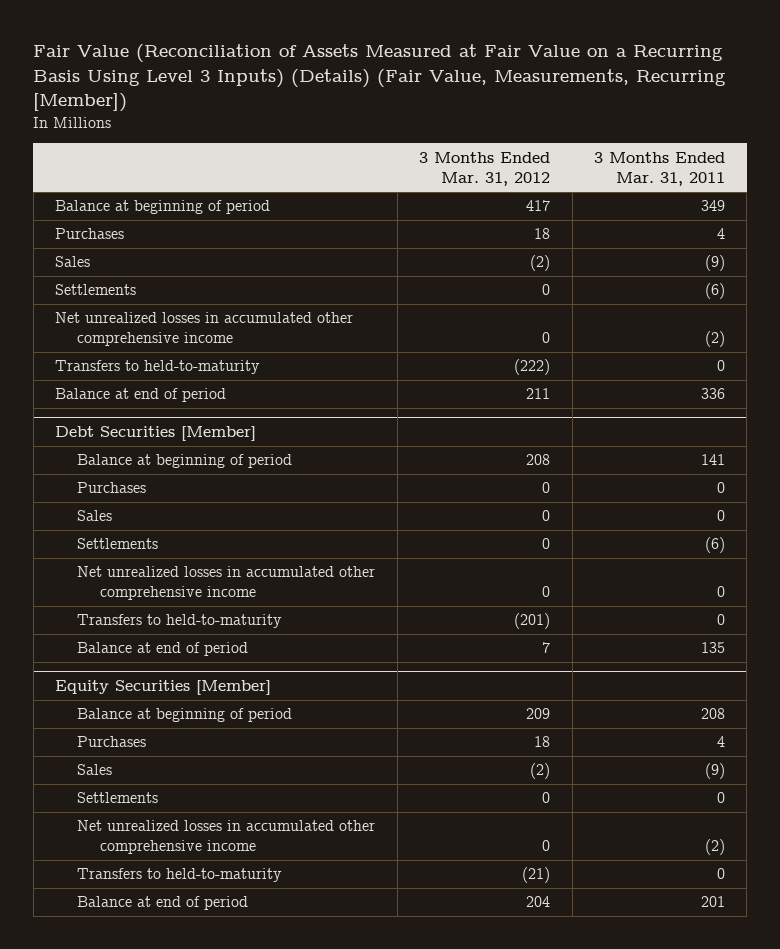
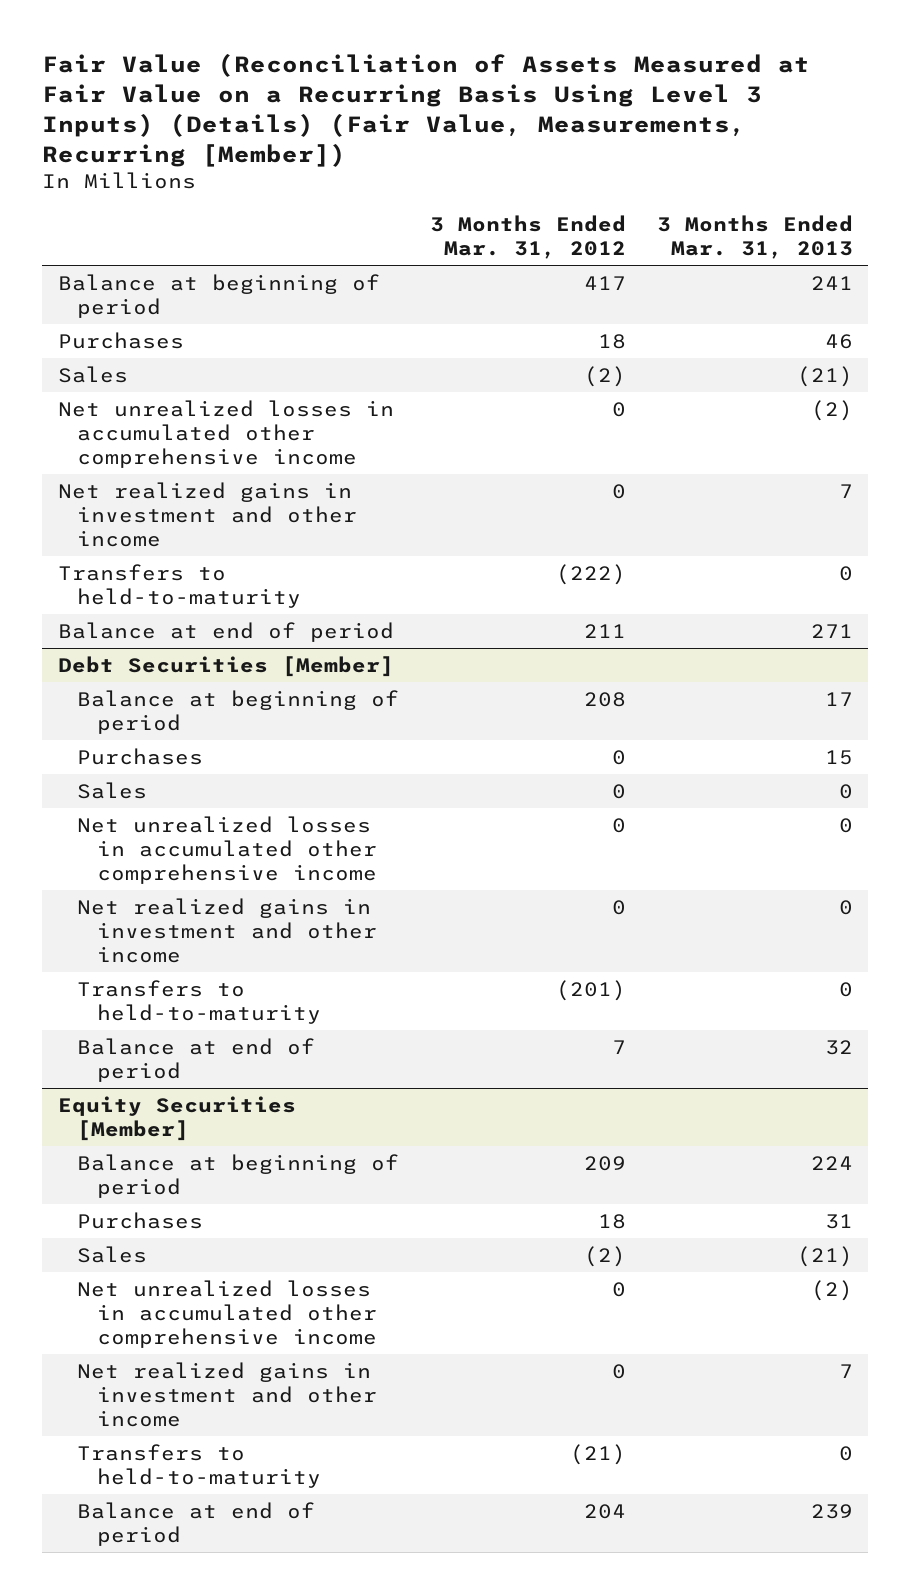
[594,151,726,186] 3 Months Ended Mar. 31, 2011 -> none
none -> [657,215,854,260] 3 Months Ended Mar. 31, 2013
[55,284,137,296] Settlements -> none
none -> [57,481,358,547] Net realized gains in investment and other income
[77,538,159,550] Settlements -> none
none -> [77,897,378,963] Net realized gains in investment and other income
[77,792,159,804] Settlements -> none
none -> [77,1361,378,1427] Net realized gains in investment and other income

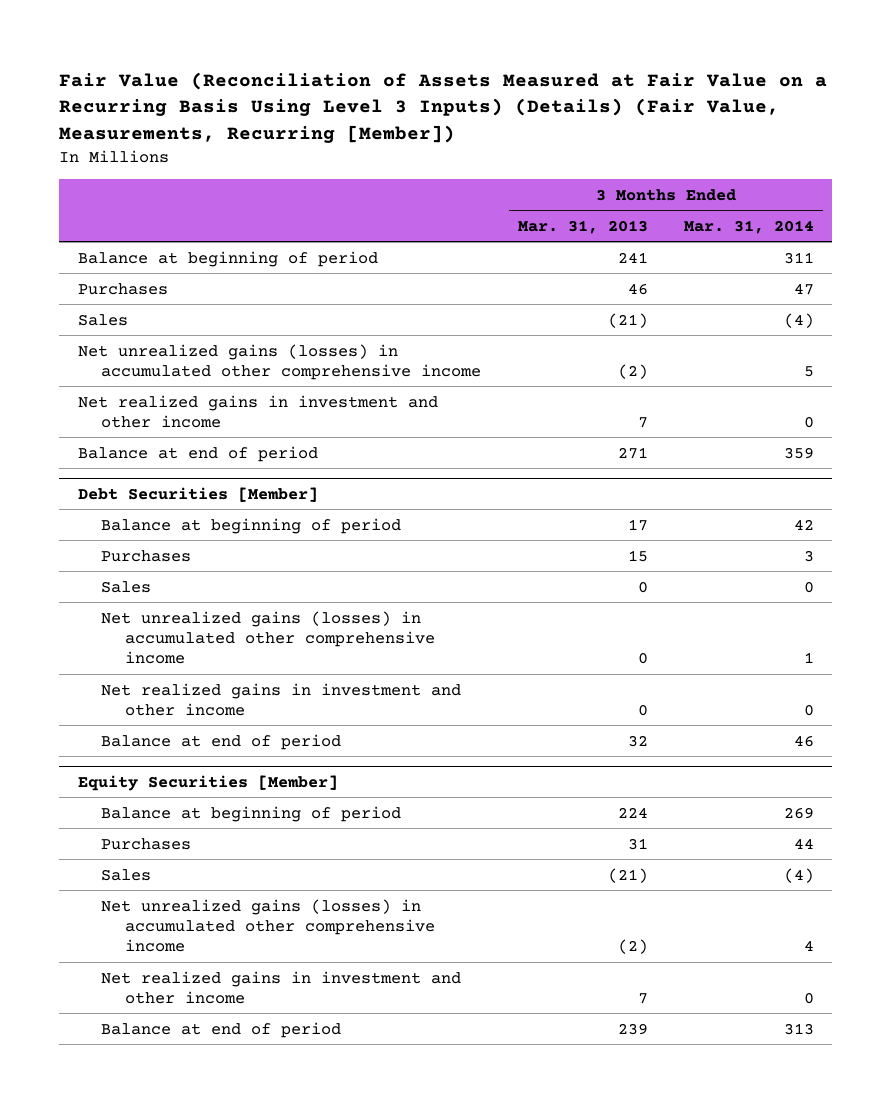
[430,215,627,260] 3 Months Ended Mar. 31, 2012 -> none
none -> [683,219,814,234] Mar. 31, 2014
[57,399,394,468] Net unrealized losses in accumulated other comprehensive income -> [77,343,482,380] Net unrealized gains (losses) in accumulated other comprehensive income
[57,563,302,608] Transfers to held-to-maturity -> none
[77,815,378,884] Net unrealized losses in accumulated other comprehensive income -> [101,610,436,664] Net unrealized gains (losses) in accumulated other comprehensive income
[77,979,322,1024] Transfers to held-to-maturity -> none
[77,1279,378,1348] Net unrealized losses in accumulated other comprehensive income -> [101,898,436,952] Net unrealized gains (losses) in accumulated other comprehensive income
[77,1443,322,1488] Transfers to held-to-maturity -> none

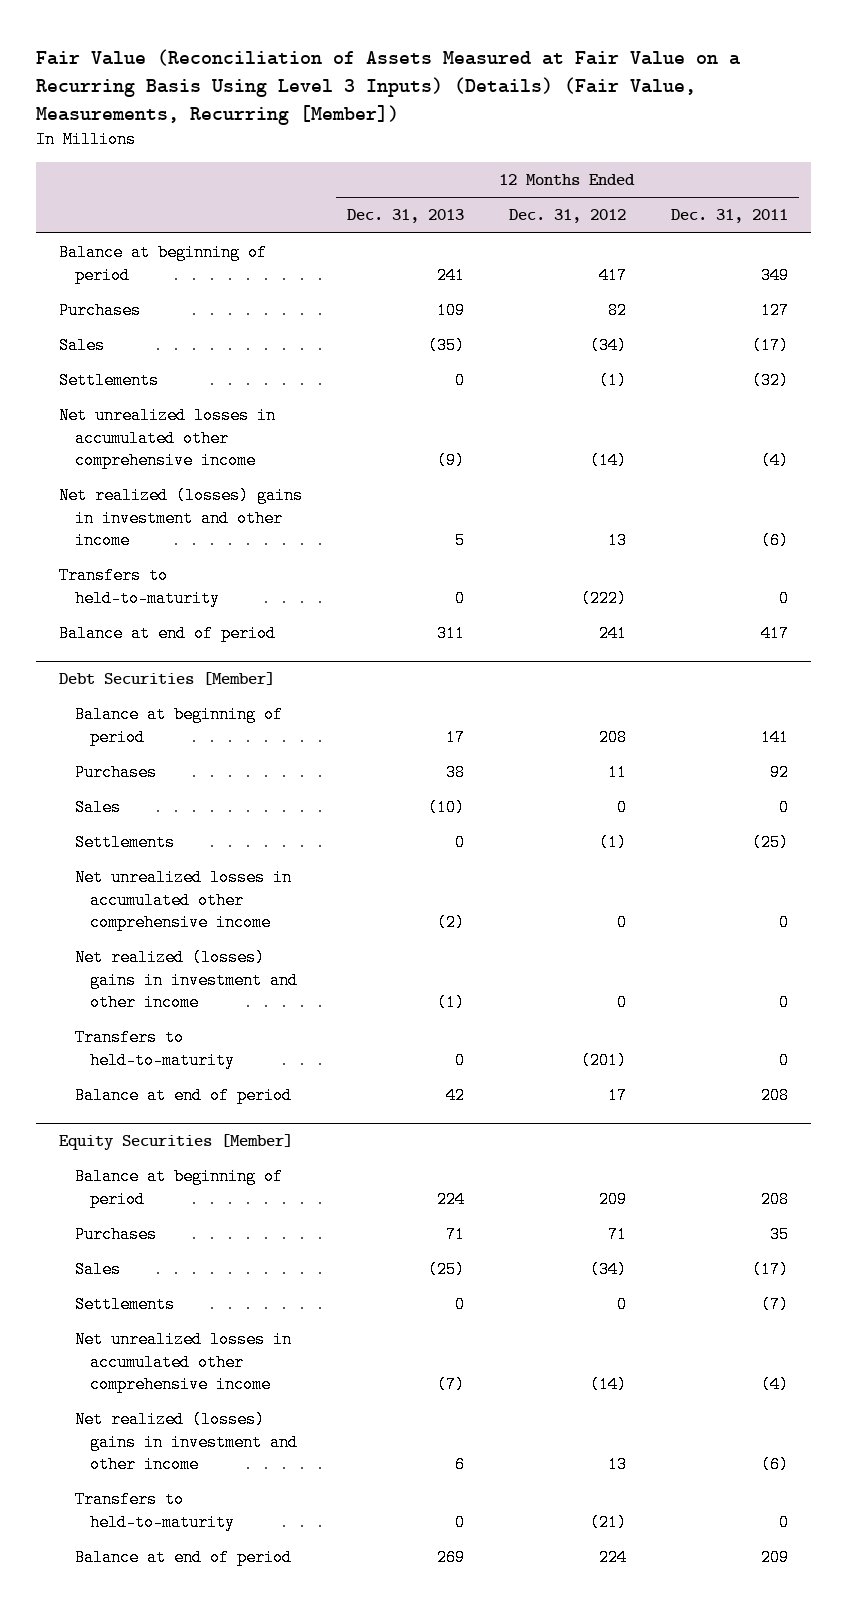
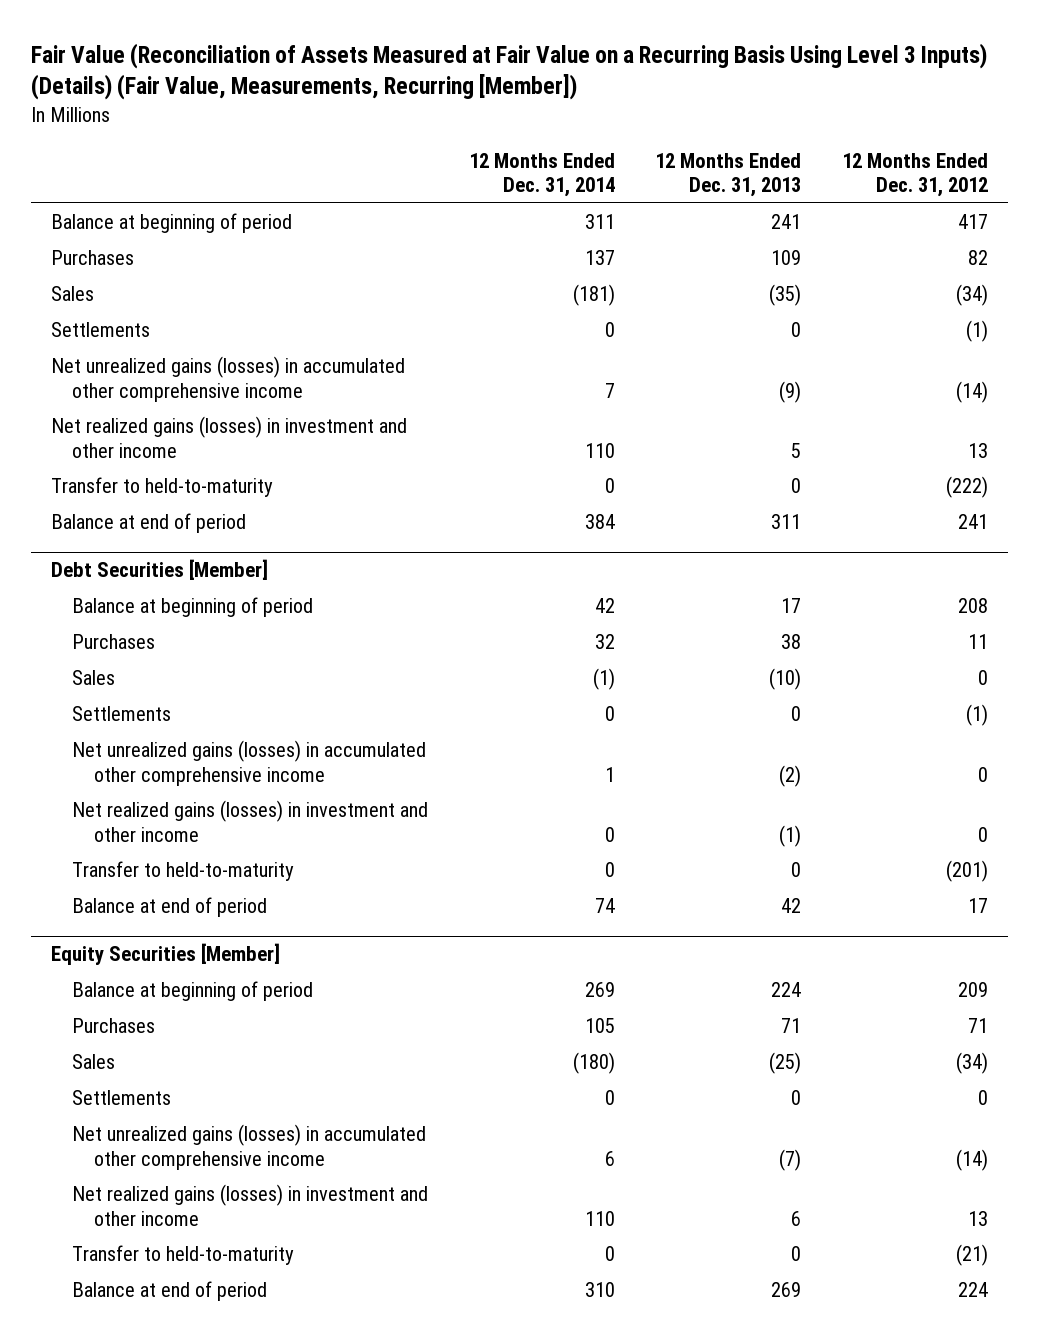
[671,209,789,224] Dec. 31, 2011 -> none
none -> [468,152,615,197] 12 Months Ended Dec. 31, 2014
[58,407,276,469] Net unrealized losses in accumulated other comprehensive income -> [51,356,406,402] Net unrealized gains (losses) in accumulated other comprehensive income
[58,487,303,549] Net realized (losses) gains in investment and other income -> [51,416,408,458] Net realized gains (losses) in investment and other income
[58,567,220,607] Transfers to held-to-maturity -> [51,477,274,498] Transfer to held-to-maturity
[74,869,292,931] Net unrealized losses in accumulated other comprehensive income -> [72,740,427,786] Net unrealized gains (losses) in accumulated other comprehensive income
[74,949,299,1011] Net realized (losses) gains in investment and other income -> [72,800,429,842] Net realized gains (losses) in investment and other income
[74,1029,236,1069] Transfers to held-to-maturity -> [72,861,295,882] Transfer to held-to-maturity
[74,1331,292,1393] Net unrealized losses in accumulated other comprehensive income -> [72,1124,427,1170] Net unrealized gains (losses) in accumulated other comprehensive income
[74,1411,299,1473] Net realized (losses) gains in investment and other income -> [72,1184,429,1226] Net realized gains (losses) in investment and other income
[74,1491,236,1531] Transfers to held-to-maturity -> [72,1245,295,1266] Transfer to held-to-maturity

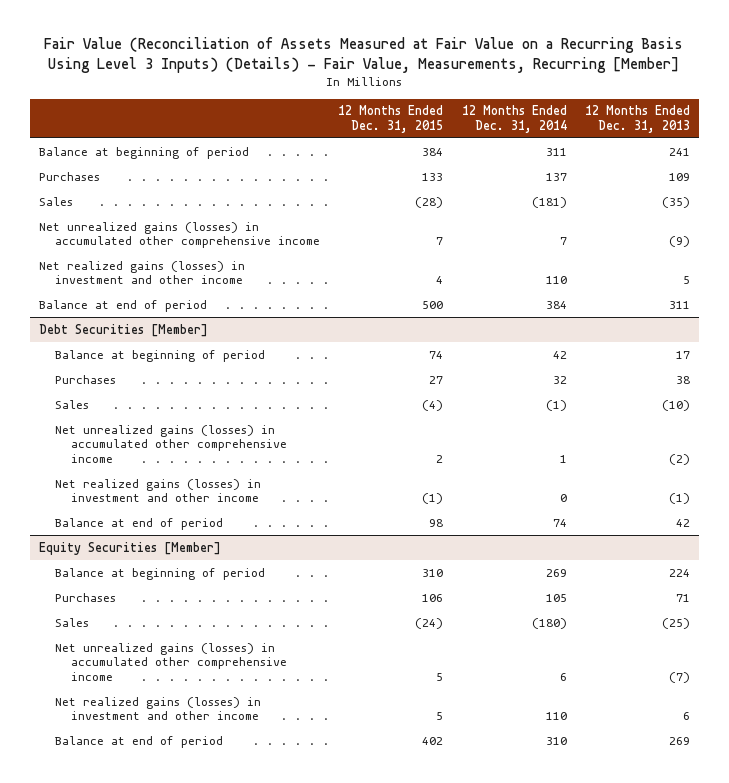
[30,42,987,101] Fair Value (Reconciliation of Assets Measured at Fair Value on a Recurring Basis Using Level 3 Inputs) (Details) (Fair Value, Measurements, Recurring [Member]) -> [44,37,684,73] Fair Value (Reconciliation of Assets Measured at Fair Value on a Recurring Basis Using Level 3 Inputs) (Details) - Fair Value, Measurements, Recurring [Member]
[841,152,988,197] 12 Months Ended Dec. 31, 2012 -> none
none -> [338,105,444,133] 12 Months Ended Dec. 31, 2015
[51,322,151,338] Settlements -> none
[51,477,274,498] Transfer to held-to-maturity -> none
[72,706,172,722] Settlements -> none
[72,861,295,882] Transfer to held-to-maturity -> none
[72,1090,172,1106] Settlements -> none
[72,1245,295,1266] Transfer to held-to-maturity -> none

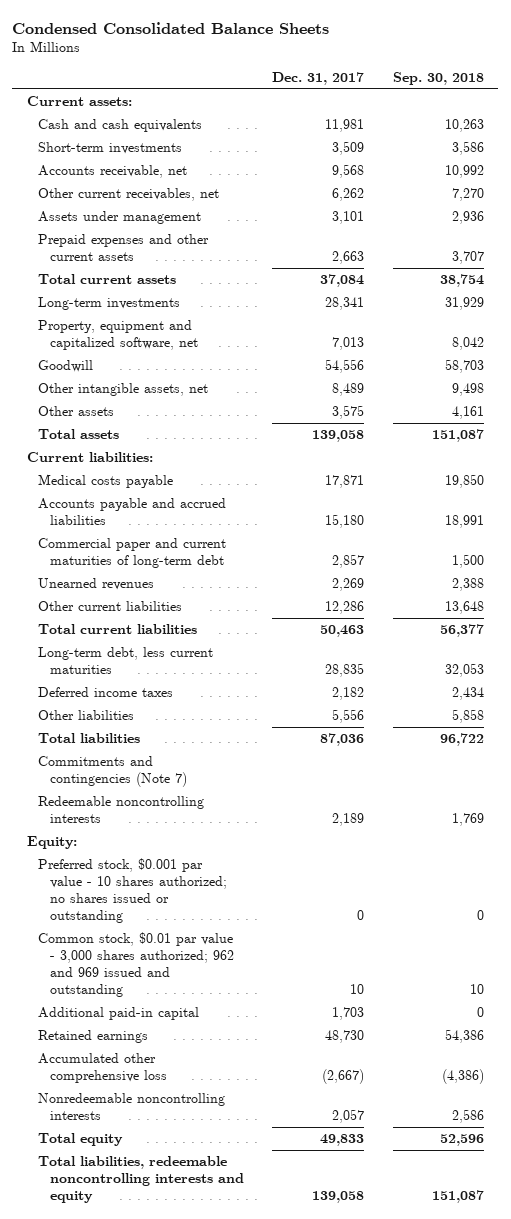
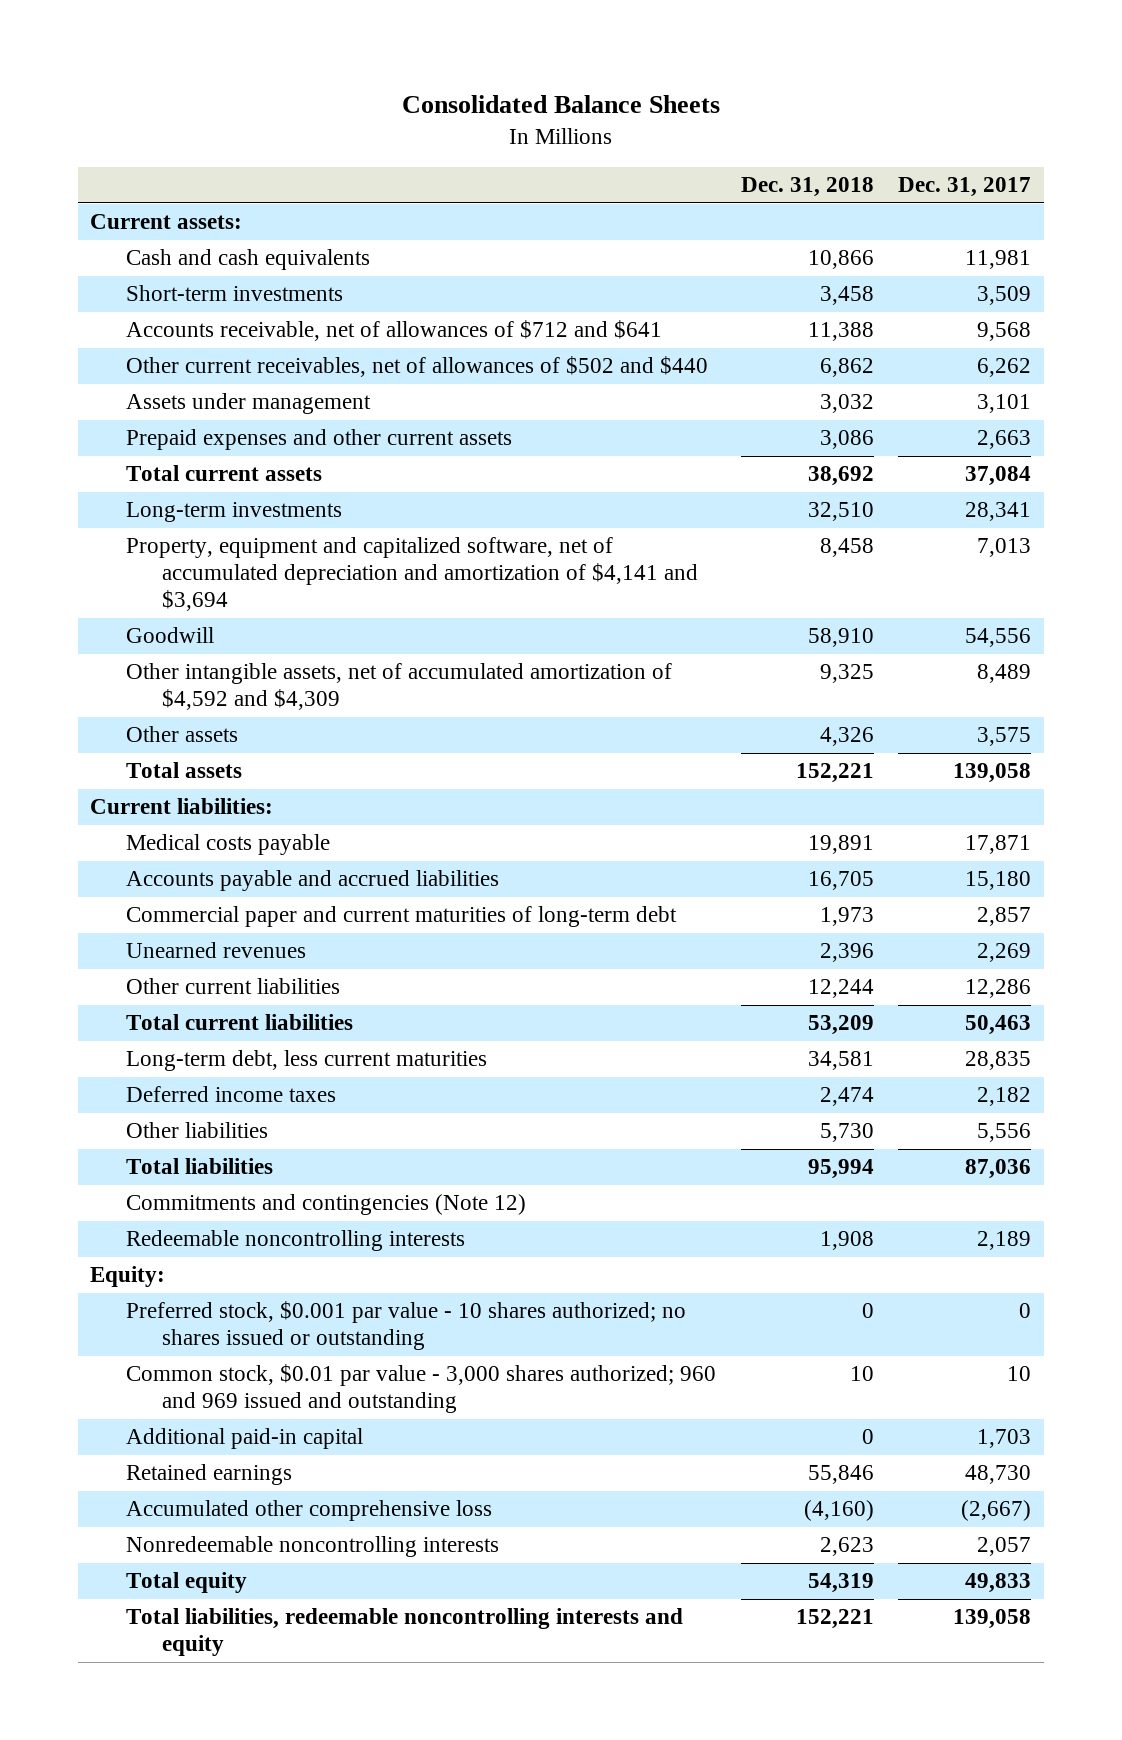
[12,21,330,34] Condensed Consolidated Balance Sheets -> [401,95,720,114] Consolidated Balance Sheets
[392,71,484,85] Sep. 30, 2018 -> none
none -> [740,177,874,198] Dec. 31, 2018
[38,165,188,179] Accounts receivable, net -> [125,320,662,342] Accounts receivable, net of allowances of $712 and $641
[38,188,220,202] Other current receivables, net -> [125,356,708,378] Other current receivables, net of allowances of $502 and $440
[38,320,199,351] Property, equipment and capitalized software, net -> [125,537,698,612] Property, equipment and capitalized software, net of accumulated depreciation and amortization of $4,141 and $3,694
[38,383,209,397] Other intangible assets, net -> [125,663,672,711] Other intangible assets, net of accumulated amortization of $4,592 and $4,309
[38,756,188,788] Commitments and contingencies (Note 7) -> [125,1194,526,1216] Commitments and contingencies (Note 12)
[38,932,235,997] Common stock, $0.01 par value - 3,000 shares authorized; 962 and 969 issued and outstanding -> [125,1364,716,1414] Common stock, $0.01 par value - 3,000 shares authorized; 960 and 969 issued and outstanding

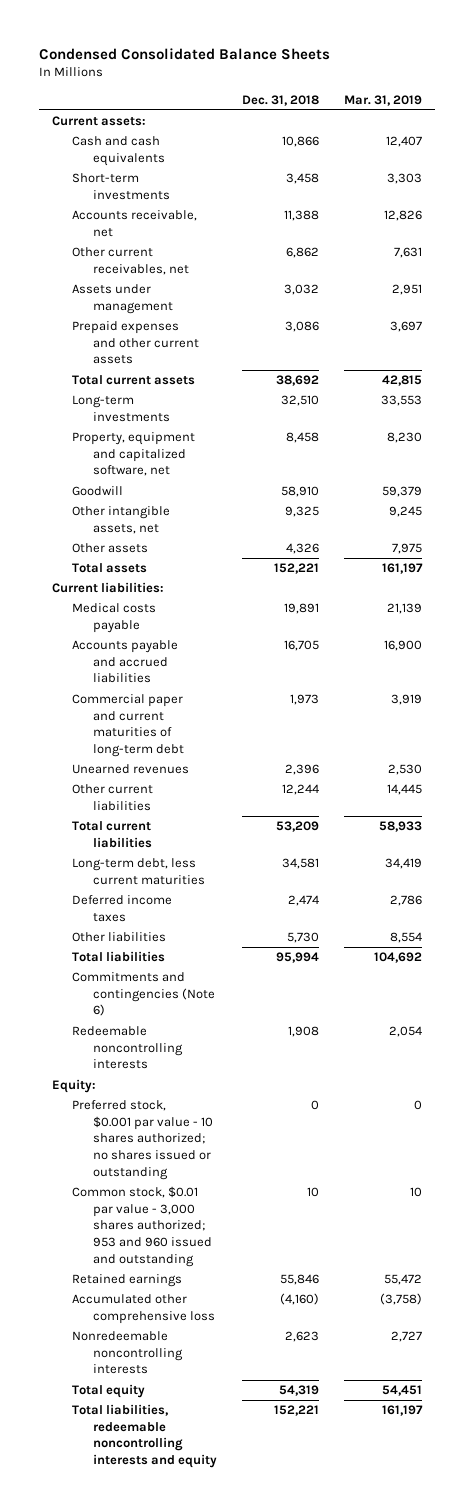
[401,95,720,114] Consolidated Balance Sheets -> [39,48,331,61] Condensed Consolidated Balance Sheets
[898,177,1032,198] Dec. 31, 2017 -> none
none -> [344,94,423,106] Mar. 31, 2019
[125,320,662,342] Accounts receivable, net of allowances of $712 and $641 -> [72,210,198,237] Accounts receivable, net
[125,356,708,378] Other current receivables, net of allowances of $502 and $440 -> [72,247,189,275] Other current receivables, net
[125,537,698,612] Property, equipment and capitalized software, net of accumulated depreciation and amortization of $4,141 and $3,694 -> [72,432,196,477] Property, equipment and capitalized software, net
[125,663,672,711] Other intangible assets, net of accumulated amortization of $4,592 and $4,309 -> [72,506,171,534] Other intangible assets, net
[125,1194,526,1216] Commitments and contingencies (Note 12) -> [72,972,215,1017] Commitments and contingencies (Note 6)
[125,1428,363,1450] Additional paid-in capital -> none
[125,1364,716,1414] Common stock, $0.01 par value - 3,000 shares authorized; 960 and 969 issued and outstanding -> [72,1186,212,1267] Common stock, $0.01 par value - 3,000 shares authorized; 953 and 960 issued and outstanding

